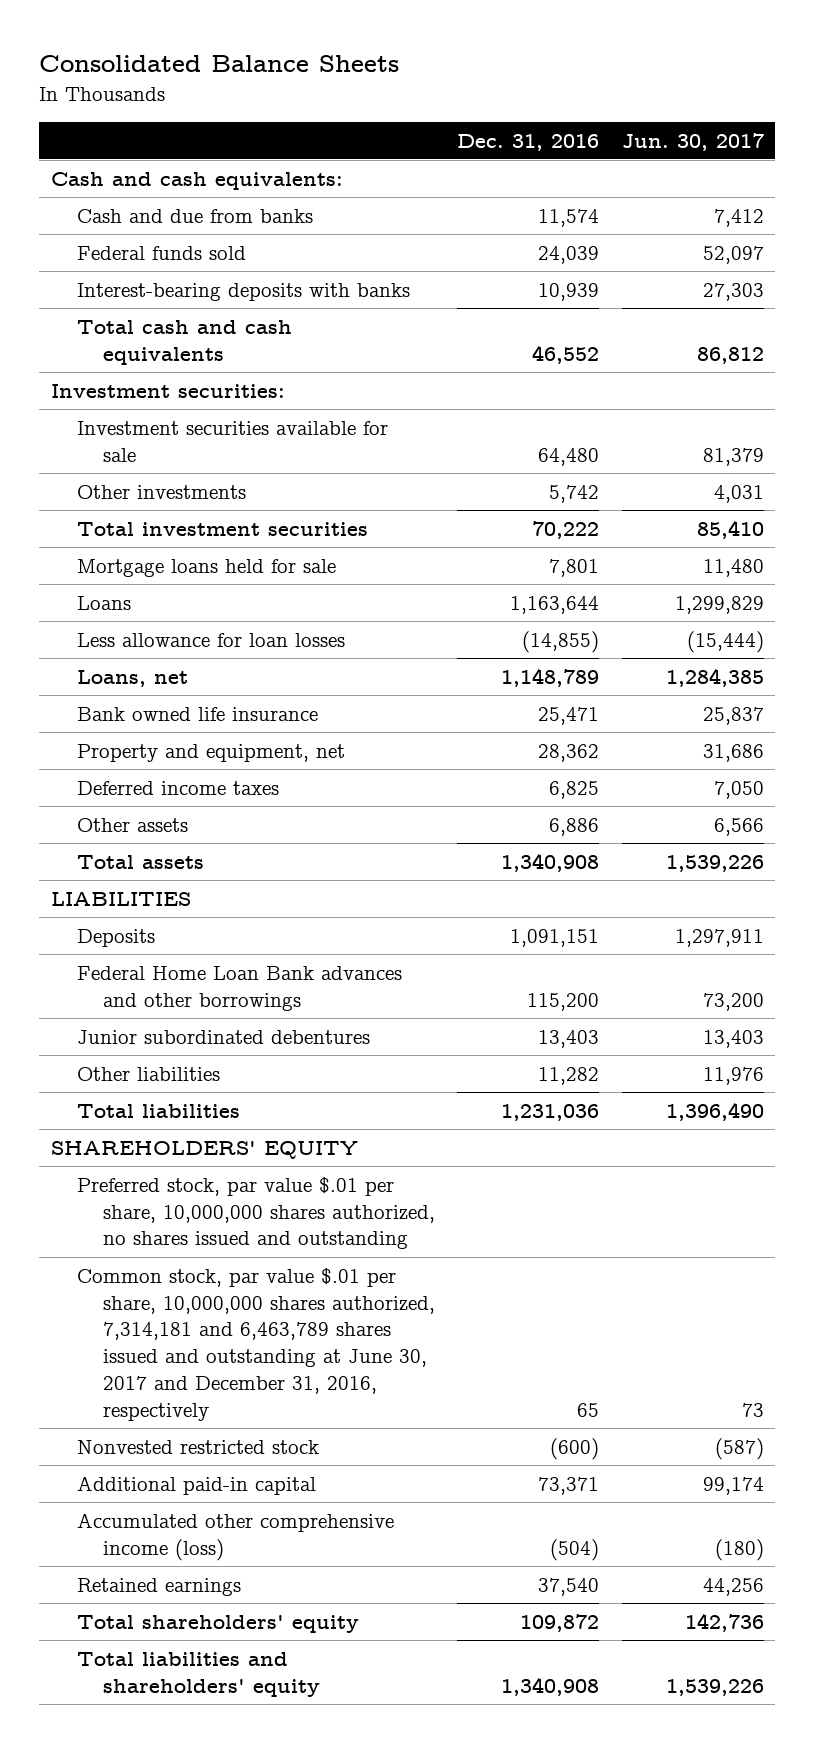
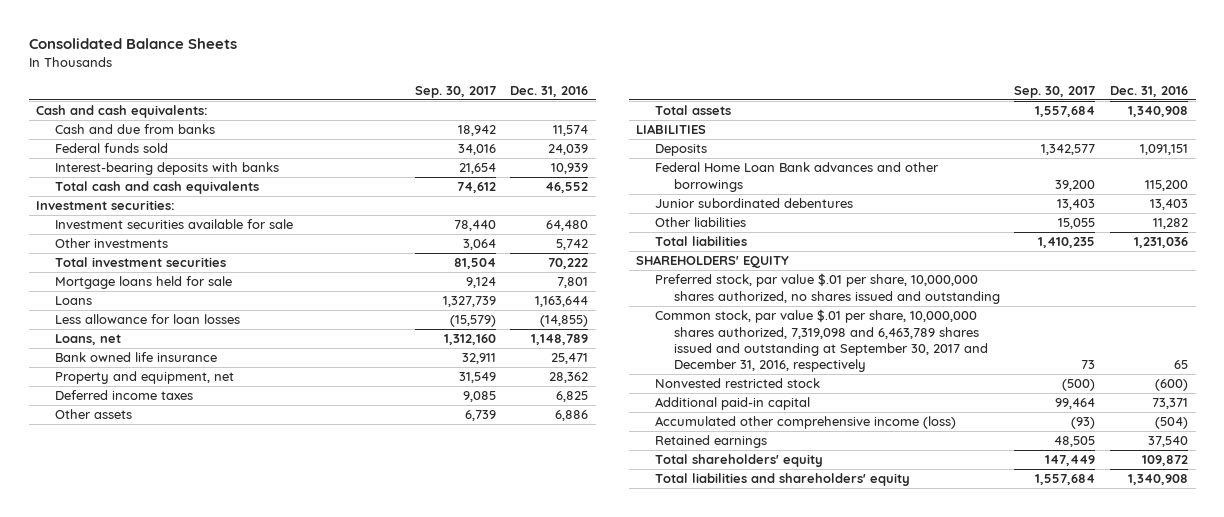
[621,132,764,151] Jun. 30, 2017 -> none
none -> [414,85,496,98] Sep. 30, 2017
[76,1267,435,1422] Common stock, par value $.01 per share, 10,000,000 shares authorized, 7,314,181 and 6,463,789 shares issued and outstanding at June 30, 2017 and December 31, 2016, respectively -> [654,309,988,372] Common stock, par value $.01 per share, 10,000,000 shares authorized, 7,319,098 and 6,463,789 shares issued and outstanding at September 30, 2017 and December 31, 2016, respectively

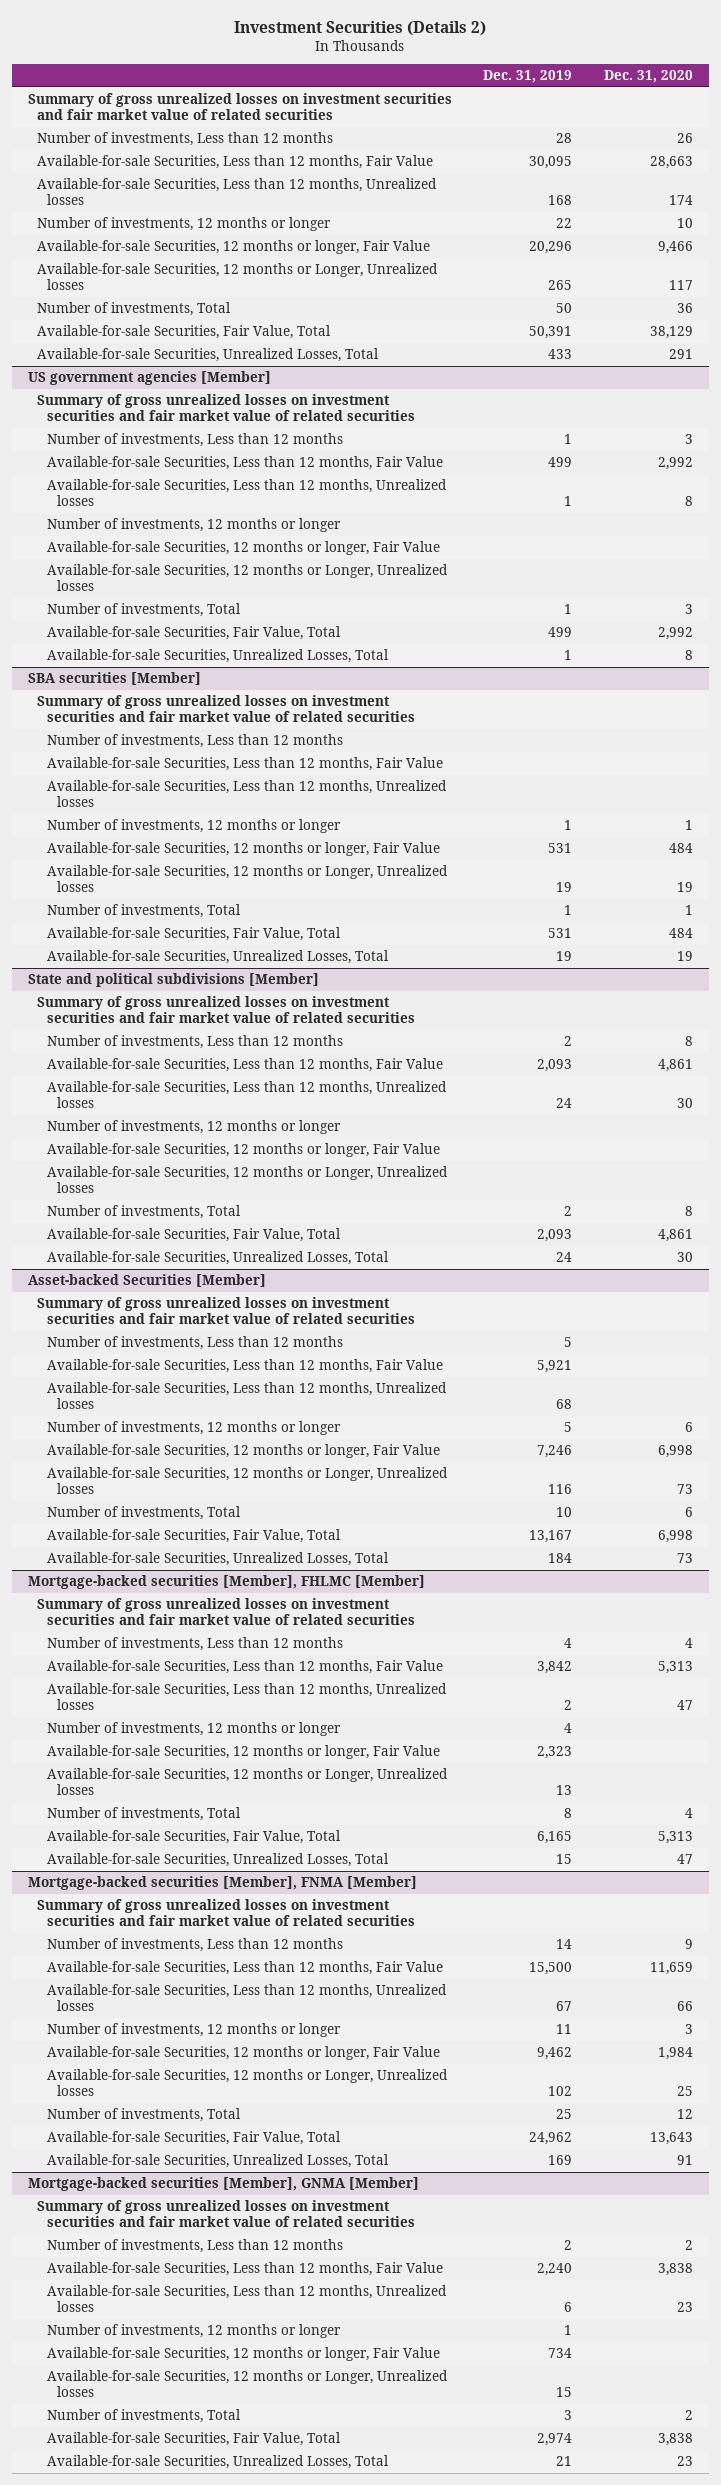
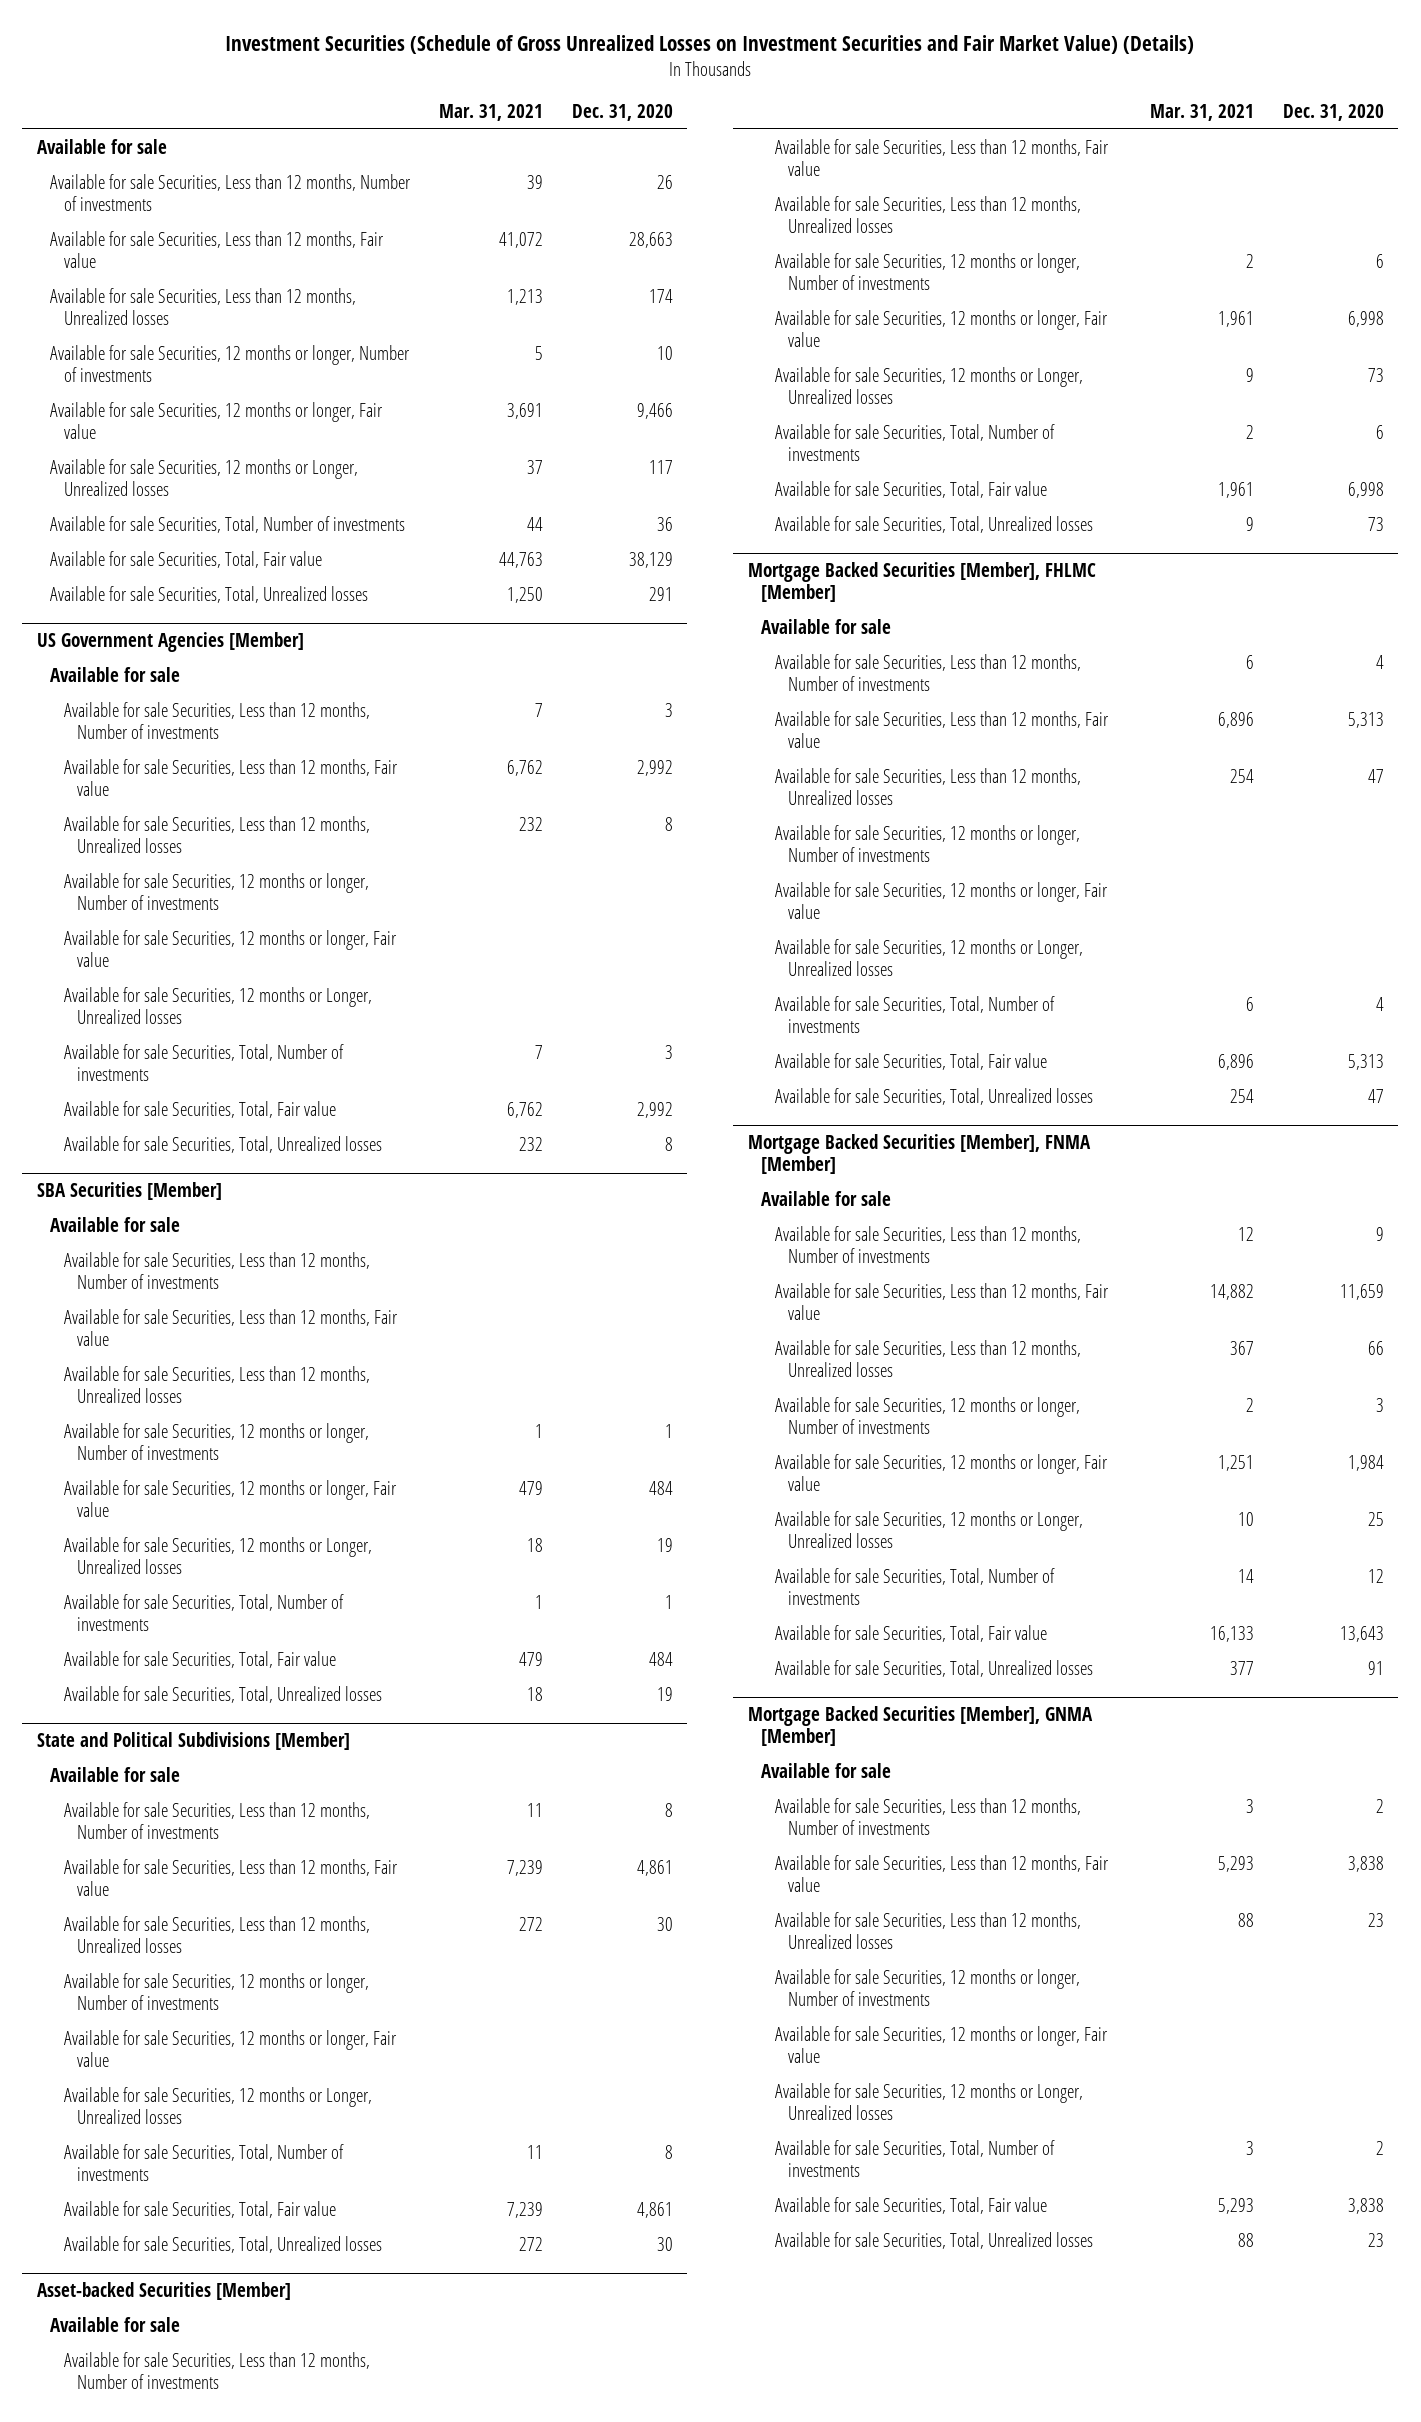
[234,20,487,36] Investment Securities (Details 2) -> [225,34,1195,54] Investment Securities (Schedule of Gross Unrealized Losses on Investment Securities and Fair Market Value) (Details)
[483,70,573,84] Dec. 31, 2019 -> none
none -> [439,104,544,122] Mar. 31, 2021
[27,93,452,121] Summary of gross unrealized losses on investment securities and fair market value of related securities -> none
[37,394,416,422] Summary of gross unrealized losses on investment securities and fair market value of related securities -> none
[37,695,416,723] Summary of gross unrealized losses on investment securities and fair market value of related securities -> none
[37,996,416,1024] Summary of gross unrealized losses on investment securities and fair market value of related securities -> none
none -> [36,138,167,154] Available for sale
[37,132,334,147] Number of investments, Less than 12 months -> [50,173,412,211] Available for sale Securities, Less than 12 months, Number of investments
[37,155,434,170] Available-for-sale Securities, Less than 12 months, Fair Value -> [50,230,385,268] Available for sale Securities, Less than 12 months, Fair value
[37,178,438,206] Available-for-sale Securities, Less than 12 months, Unrealized losses -> [50,287,357,325] Available for sale Securities, Less than 12 months, Unrealized losses
[37,217,332,232] Number of investments, 12 months or longer -> [50,344,411,382] Available for sale Securities, 12 months or longer, Number of investments
[37,240,431,255] Available-for-sale Securities, 12 months or longer, Fair Value -> [50,401,384,439] Available for sale Securities, 12 months or longer, Fair value
[37,263,439,291] Available-for-sale Securities, 12 months or Longer, Unrealized losses -> [50,458,359,496] Available for sale Securities, 12 months or Longer, Unrealized losses
[37,302,232,317] Number of investments, Total -> [50,515,406,533] Available for sale Securities, Total, Number of investments
[37,325,332,340] Available-for-sale Securities, Fair Value, Total -> [50,550,323,568] Available for sale Securities, Total, Fair value
[37,348,380,363] Available-for-sale Securities, Unrealized Losses, Total -> [50,585,369,603] Available for sale Securities, Total, Unrealized losses
[27,371,271,386] US government agencies [Member] -> [36,631,304,652] US Government Agencies [Member]
none -> [50,666,181,682] Available for sale
[47,433,344,448] Number of investments, Less than 12 months -> [63,701,370,739] Available for sale Securities, Less than 12 months, Number of investments
[47,456,444,471] Available-for-sale Securities, Less than 12 months, Fair Value -> [63,758,398,796] Available for sale Securities, Less than 12 months, Fair value
[47,479,448,507] Available-for-sale Securities, Less than 12 months, Unrealized losses -> [63,815,370,853] Available for sale Securities, Less than 12 months, Unrealized losses
[47,518,342,533] Number of investments, 12 months or longer -> [63,872,369,910] Available for sale Securities, 12 months or longer, Number of investments
[47,541,441,556] Available-for-sale Securities, 12 months or longer, Fair Value -> [63,929,397,967] Available for sale Securities, 12 months or longer, Fair value
[47,564,449,592] Available-for-sale Securities, 12 months or Longer, Unrealized losses -> [63,986,372,1024] Available for sale Securities, 12 months or Longer, Unrealized losses
[47,603,242,618] Number of investments, Total -> [63,1043,344,1081] Available for sale Securities, Total, Number of investments
[47,626,342,641] Available-for-sale Securities, Fair Value, Total -> [63,1100,336,1118] Available for sale Securities, Total, Fair value
[47,649,390,664] Available-for-sale Securities, Unrealized Losses, Total -> [63,1135,382,1153] Available for sale Securities, Total, Unrealized losses
[27,672,201,686] SBA securities [Member] -> [36,1181,222,1200] SBA Securities [Member]
none -> [50,1216,181,1232] Available for sale
[47,734,344,749] Number of investments, Less than 12 months -> [63,1251,370,1289] Available for sale Securities, Less than 12 months, Number of investments
[47,757,444,772] Available-for-sale Securities, Less than 12 months, Fair Value -> [63,1308,398,1346] Available for sale Securities, Less than 12 months, Fair value
[47,780,448,808] Available-for-sale Securities, Less than 12 months, Unrealized losses -> [63,1365,370,1403] Available for sale Securities, Less than 12 months, Unrealized losses
[47,819,342,834] Number of investments, 12 months or longer -> [63,1422,369,1460] Available for sale Securities, 12 months or longer, Number of investments
[47,842,441,857] Available-for-sale Securities, 12 months or longer, Fair Value -> [63,1479,397,1517] Available for sale Securities, 12 months or longer, Fair value
[47,865,449,893] Available-for-sale Securities, 12 months or Longer, Unrealized losses -> [63,1536,372,1574] Available for sale Securities, 12 months or Longer, Unrealized losses
[47,904,242,919] Number of investments, Total -> [63,1593,344,1631] Available for sale Securities, Total, Number of investments
[47,927,342,942] Available-for-sale Securities, Fair Value, Total -> [63,1650,336,1668] Available for sale Securities, Total, Fair value
[47,950,390,965] Available-for-sale Securities, Unrealized Losses, Total -> [63,1685,382,1703] Available for sale Securities, Total, Unrealized losses
[27,973,319,988] State and political subdivisions [Member] -> [36,1731,350,1750] State and Political Subdivisions [Member]
none -> [50,1766,181,1782] Available for sale
[47,1035,344,1050] Number of investments, Less than 12 months -> [63,1801,370,1839] Available for sale Securities, Less than 12 months, Number of investments
[47,1058,444,1073] Available-for-sale Securities, Less than 12 months, Fair Value -> [63,1858,398,1896] Available for sale Securities, Less than 12 months, Fair value
[47,1081,448,1109] Available-for-sale Securities, Less than 12 months, Unrealized losses -> [63,1915,370,1953] Available for sale Securities, Less than 12 months, Unrealized losses
[47,1120,342,1135] Number of investments, 12 months or longer -> [63,1972,369,2010] Available for sale Securities, 12 months or longer, Number of investments
[47,1143,441,1158] Available-for-sale Securities, 12 months or longer, Fair Value -> [63,2029,397,2067] Available for sale Securities, 12 months or longer, Fair value
[47,1166,449,1194] Available-for-sale Securities, 12 months or Longer, Unrealized losses -> [63,2086,372,2124] Available for sale Securities, 12 months or Longer, Unrealized losses
[47,1205,242,1220] Number of investments, Total -> [63,2143,344,2181] Available for sale Securities, Total, Number of investments
[47,1228,342,1243] Available-for-sale Securities, Fair Value, Total -> [63,2200,336,2218] Available for sale Securities, Total, Fair value
[47,1251,390,1266] Available-for-sale Securities, Unrealized Losses, Total -> [63,2235,382,2253] Available for sale Securities, Total, Unrealized losses
[37,1297,416,1325] Summary of gross unrealized losses on investment securities and fair market value of related securities -> none
[37,1598,416,1626] Summary of gross unrealized losses on investment securities and fair market value of related securities -> none
[37,1899,416,1927] Summary of gross unrealized losses on investment securities and fair market value of related securities -> none
[37,2200,416,2228] Summary of gross unrealized losses on investment securities and fair market value of related securities -> none
none -> [50,2316,181,2332] Available for sale
[47,1336,344,1351] Number of investments, Less than 12 months -> [63,2351,370,2389] Available for sale Securities, Less than 12 months, Number of investments
[47,1359,444,1374] Available-for-sale Securities, Less than 12 months, Fair Value -> [774,138,1109,176] Available for sale Securities, Less than 12 months, Fair value
[47,1382,448,1410] Available-for-sale Securities, Less than 12 months, Unrealized losses -> [774,195,1081,233] Available for sale Securities, Less than 12 months, Unrealized losses
[47,1421,342,1436] Number of investments, 12 months or longer -> [774,252,1080,290] Available for sale Securities, 12 months or longer, Number of investments
[47,1444,441,1459] Available-for-sale Securities, 12 months or longer, Fair Value -> [774,309,1108,347] Available for sale Securities, 12 months or longer, Fair value
[47,1467,449,1495] Available-for-sale Securities, 12 months or Longer, Unrealized losses -> [774,366,1083,404] Available for sale Securities, 12 months or Longer, Unrealized losses
[47,1506,242,1521] Number of investments, Total -> [774,423,1055,461] Available for sale Securities, Total, Number of investments
[47,1529,342,1544] Available-for-sale Securities, Fair Value, Total -> [774,480,1047,498] Available for sale Securities, Total, Fair value
[47,1552,390,1567] Available-for-sale Securities, Unrealized Losses, Total -> [774,515,1093,533] Available for sale Securities, Total, Unrealized losses
[27,1575,425,1590] Mortgage-backed securities [Member], FHLMC [Member] -> [747,561,1096,603] Mortgage Backed Securities [Member], FHLMC [Member]
none -> [761,618,892,634] Available for sale
[47,1637,344,1652] Number of investments, Less than 12 months -> [774,653,1081,691] Available for sale Securities, Less than 12 months, Number of investments
[47,1660,444,1675] Available-for-sale Securities, Less than 12 months, Fair Value -> [774,710,1109,748] Available for sale Securities, Less than 12 months, Fair value
[47,1683,448,1711] Available-for-sale Securities, Less than 12 months, Unrealized losses -> [774,767,1081,805] Available for sale Securities, Less than 12 months, Unrealized losses
[47,1722,342,1737] Number of investments, 12 months or longer -> [774,824,1080,862] Available for sale Securities, 12 months or longer, Number of investments
[47,1745,441,1760] Available-for-sale Securities, 12 months or longer, Fair Value -> [774,881,1108,919] Available for sale Securities, 12 months or longer, Fair value
[47,1768,449,1796] Available-for-sale Securities, 12 months or Longer, Unrealized losses -> [774,938,1083,976] Available for sale Securities, 12 months or Longer, Unrealized losses
[47,1807,242,1822] Number of investments, Total -> [774,995,1055,1033] Available for sale Securities, Total, Number of investments
[47,1830,342,1845] Available-for-sale Securities, Fair Value, Total -> [774,1052,1047,1070] Available for sale Securities, Total, Fair value
[47,1853,390,1868] Available-for-sale Securities, Unrealized Losses, Total -> [774,1087,1093,1105] Available for sale Securities, Total, Unrealized losses
[27,1876,417,1891] Mortgage-backed securities [Member], FNMA [Member] -> [747,1133,1091,1175] Mortgage Backed Securities [Member], FNMA [Member]
none -> [761,1190,892,1206] Available for sale
[47,1938,344,1953] Number of investments, Less than 12 months -> [774,1225,1081,1263] Available for sale Securities, Less than 12 months, Number of investments
[47,1961,444,1976] Available-for-sale Securities, Less than 12 months, Fair Value -> [774,1282,1109,1320] Available for sale Securities, Less than 12 months, Fair value
[47,1984,448,2012] Available-for-sale Securities, Less than 12 months, Unrealized losses -> [774,1339,1081,1377] Available for sale Securities, Less than 12 months, Unrealized losses
[47,2023,342,2038] Number of investments, 12 months or longer -> [774,1396,1080,1434] Available for sale Securities, 12 months or longer, Number of investments
[47,2046,441,2061] Available-for-sale Securities, 12 months or longer, Fair Value -> [774,1453,1108,1491] Available for sale Securities, 12 months or longer, Fair value
[47,2069,449,2097] Available-for-sale Securities, 12 months or Longer, Unrealized losses -> [774,1510,1083,1548] Available for sale Securities, 12 months or Longer, Unrealized losses
[47,2108,242,2123] Number of investments, Total -> [774,1567,1055,1605] Available for sale Securities, Total, Number of investments
[47,2131,342,2146] Available-for-sale Securities, Fair Value, Total -> [774,1624,1047,1642] Available for sale Securities, Total, Fair value
[47,2154,390,2169] Available-for-sale Securities, Unrealized Losses, Total -> [774,1659,1093,1677] Available for sale Securities, Total, Unrealized losses
[27,2177,419,2192] Mortgage-backed securities [Member], GNMA [Member] -> [747,1705,1093,1747] Mortgage Backed Securities [Member], GNMA [Member]
none -> [761,1762,892,1778] Available for sale
[47,2239,344,2254] Number of investments, Less than 12 months -> [774,1797,1081,1835] Available for sale Securities, Less than 12 months, Number of investments
[47,2262,444,2277] Available-for-sale Securities, Less than 12 months, Fair Value -> [774,1854,1109,1892] Available for sale Securities, Less than 12 months, Fair value
[47,2285,448,2313] Available-for-sale Securities, Less than 12 months, Unrealized losses -> [774,1911,1081,1949] Available for sale Securities, Less than 12 months, Unrealized losses
[47,2324,342,2339] Number of investments, 12 months or longer -> [774,1968,1080,2006] Available for sale Securities, 12 months or longer, Number of investments
[47,2347,441,2362] Available-for-sale Securities, 12 months or longer, Fair Value -> [774,2025,1108,2063] Available for sale Securities, 12 months or longer, Fair value
[47,2370,449,2398] Available-for-sale Securities, 12 months or Longer, Unrealized losses -> [774,2082,1083,2120] Available for sale Securities, 12 months or Longer, Unrealized losses
[47,2409,242,2424] Number of investments, Total -> [774,2139,1055,2177] Available for sale Securities, Total, Number of investments
[47,2432,342,2447] Available-for-sale Securities, Fair Value, Total -> [774,2196,1047,2214] Available for sale Securities, Total, Fair value
[47,2455,390,2470] Available-for-sale Securities, Unrealized Losses, Total -> [774,2231,1093,2249] Available for sale Securities, Total, Unrealized losses

